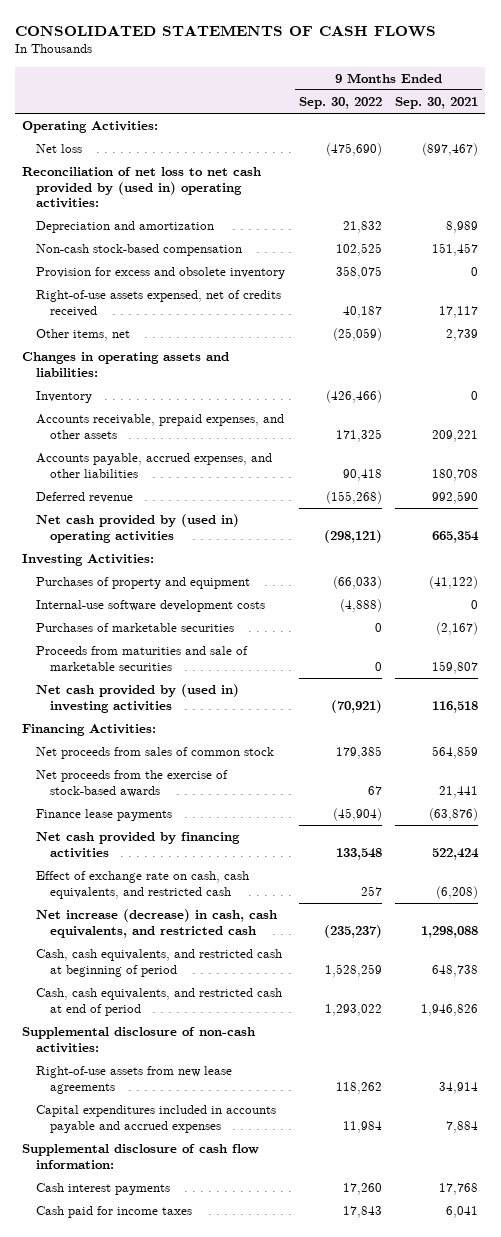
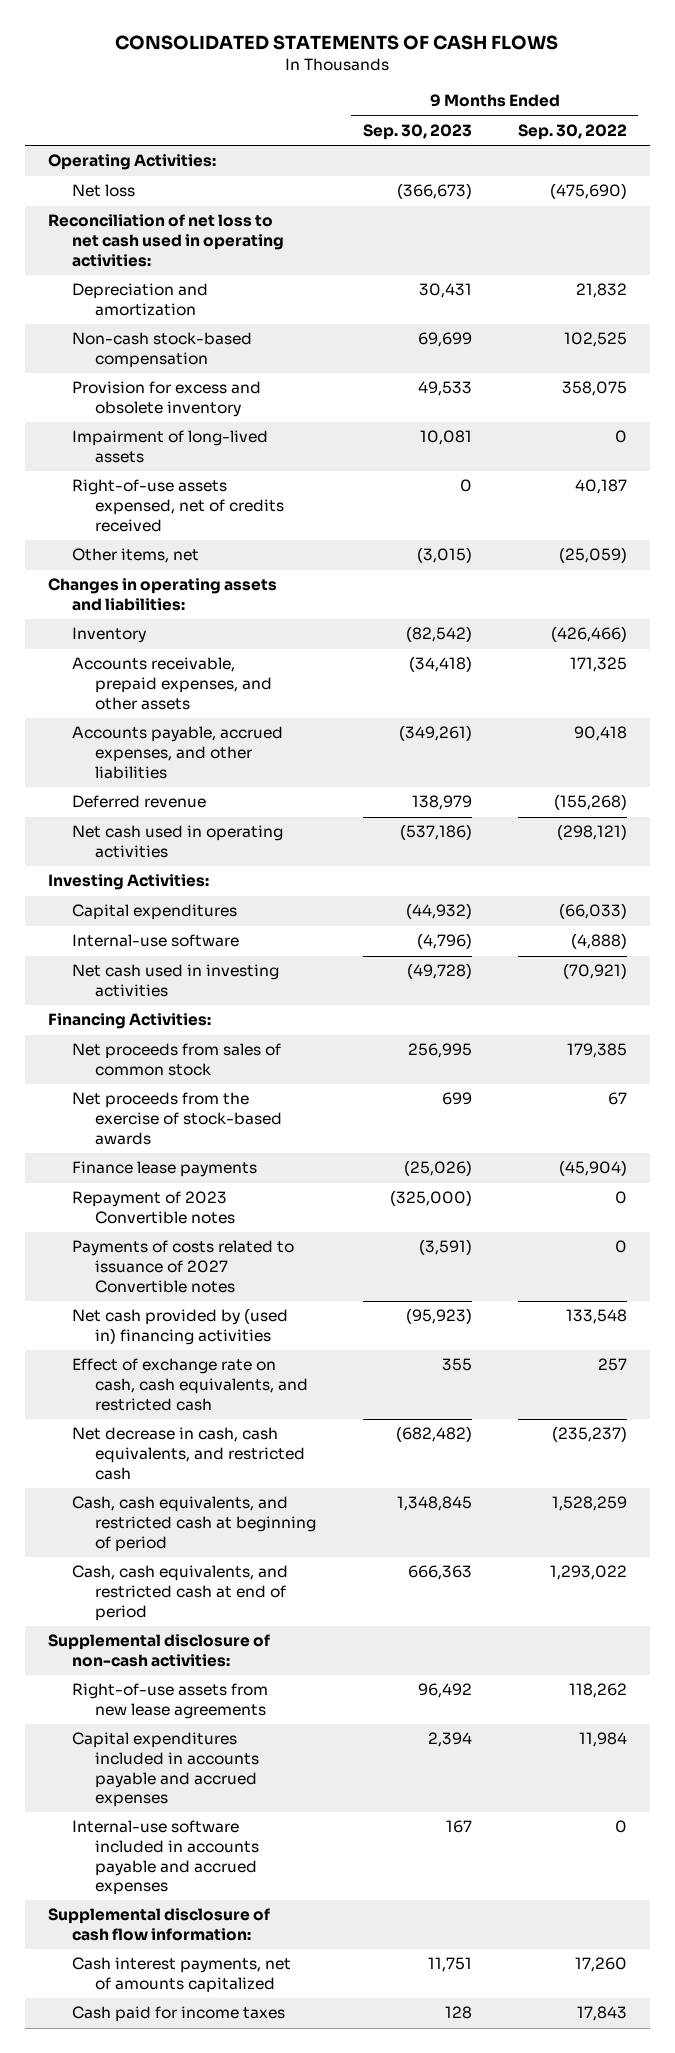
[395,96,479,109] Sep. 30, 2021 -> none
none -> [362,124,472,141] Sep. 30, 2023
[22,167,262,209] Reconciliation of net loss to net cash provided by (used in) operating activities: -> [48,214,284,267] Reconciliation of net loss to net cash used in operating activities:
none -> [71,430,268,464] Impairment of long-lived assets
[35,514,239,543] Net cash provided by (used in) operating activities -> [71,825,283,859] Net cash used in operating activities
[35,623,234,633] Purchases of marketable securities -> none
[35,646,248,671] Proceeds from maturities and sale of marketable securities -> none
[35,577,250,590] Purchases of property and equipment -> [71,904,237,921] Capital expenditures
[35,600,265,613] Internal-use software development costs -> [71,934,239,948] Internal-use software
[35,684,239,713] Net cash provided by (used in) investing activities -> [71,964,279,998] Net cash used in investing activities
none -> [71,1191,236,1225] Repayment of 2023 Convertible notes
none -> [71,1240,294,1293] Payments of costs related to issuance of 2027 Convertible notes
[35,832,240,858] Net cash provided by financing activities -> [71,1308,288,1346] Net cash provided by (used in) financing activities
[35,909,277,938] Net increase (decrease) in cash, cash equivalents, and restricted cash -> [71,1427,306,1480] Net decrease in cash, cash equivalents, and restricted cash
none -> [71,1820,260,1896] Internal-use software included in accounts payable and accrued expenses
[35,1183,170,1196] Cash interest payments -> [71,1957,291,1994] Cash interest payments, net of amounts capitalized

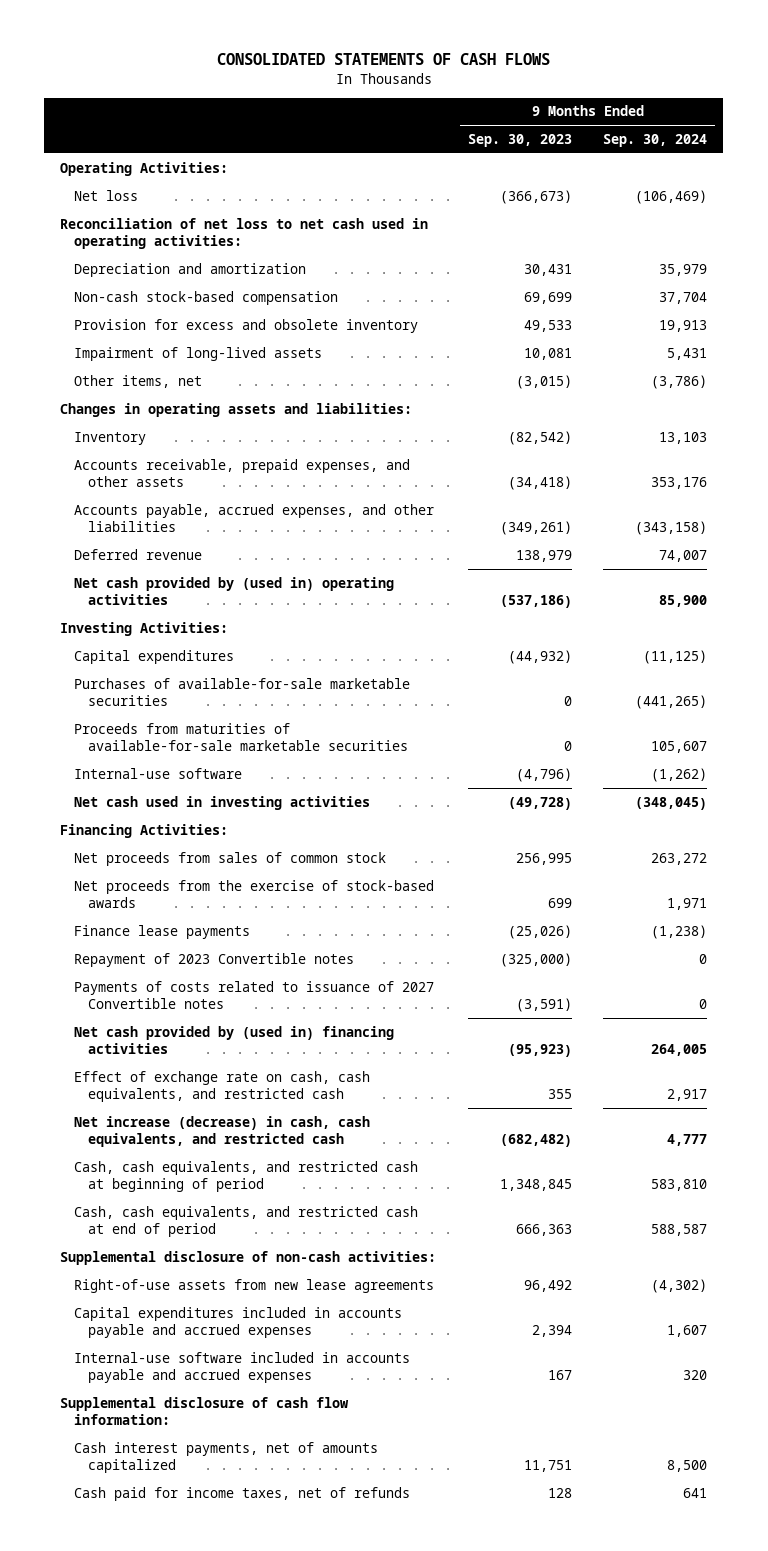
[517,124,627,141] Sep. 30, 2022 -> none
none -> [603,133,708,147] Sep. 30, 2024
[71,479,285,532] Right-of-use assets expensed, net of credits received -> none
[71,825,283,859] Net cash used in operating activities -> [73,576,394,606] Net cash provided by (used in) operating activities
none -> [73,677,410,707] Purchases of available-for-sale marketable securities
none -> [73,722,408,752] Proceeds from maturities of available-for-sale marketable securities
[71,1427,306,1480] Net decrease in cash, cash equivalents, and restricted cash -> [73,1115,370,1148] Net increase (decrease) in cash, cash equivalents, and restricted cash
[71,2006,285,2023] Cash paid for income taxes -> [73,1486,410,1501] Cash paid for income taxes, net of refunds

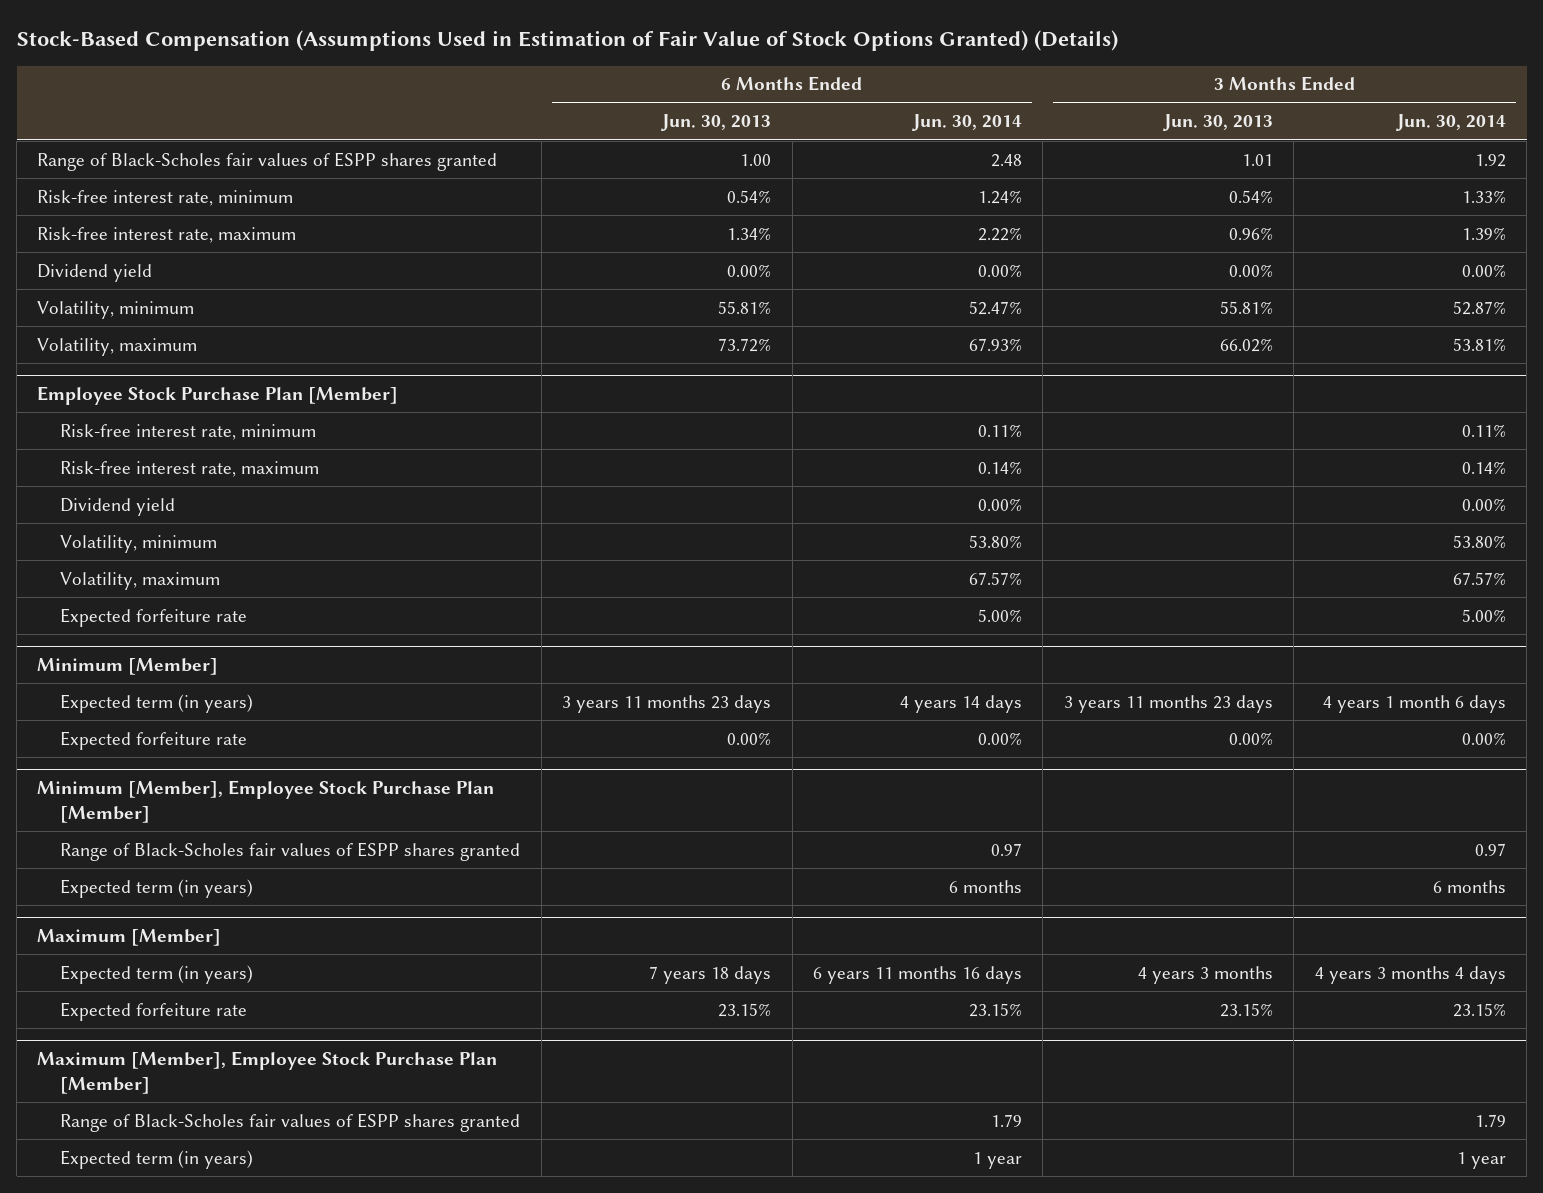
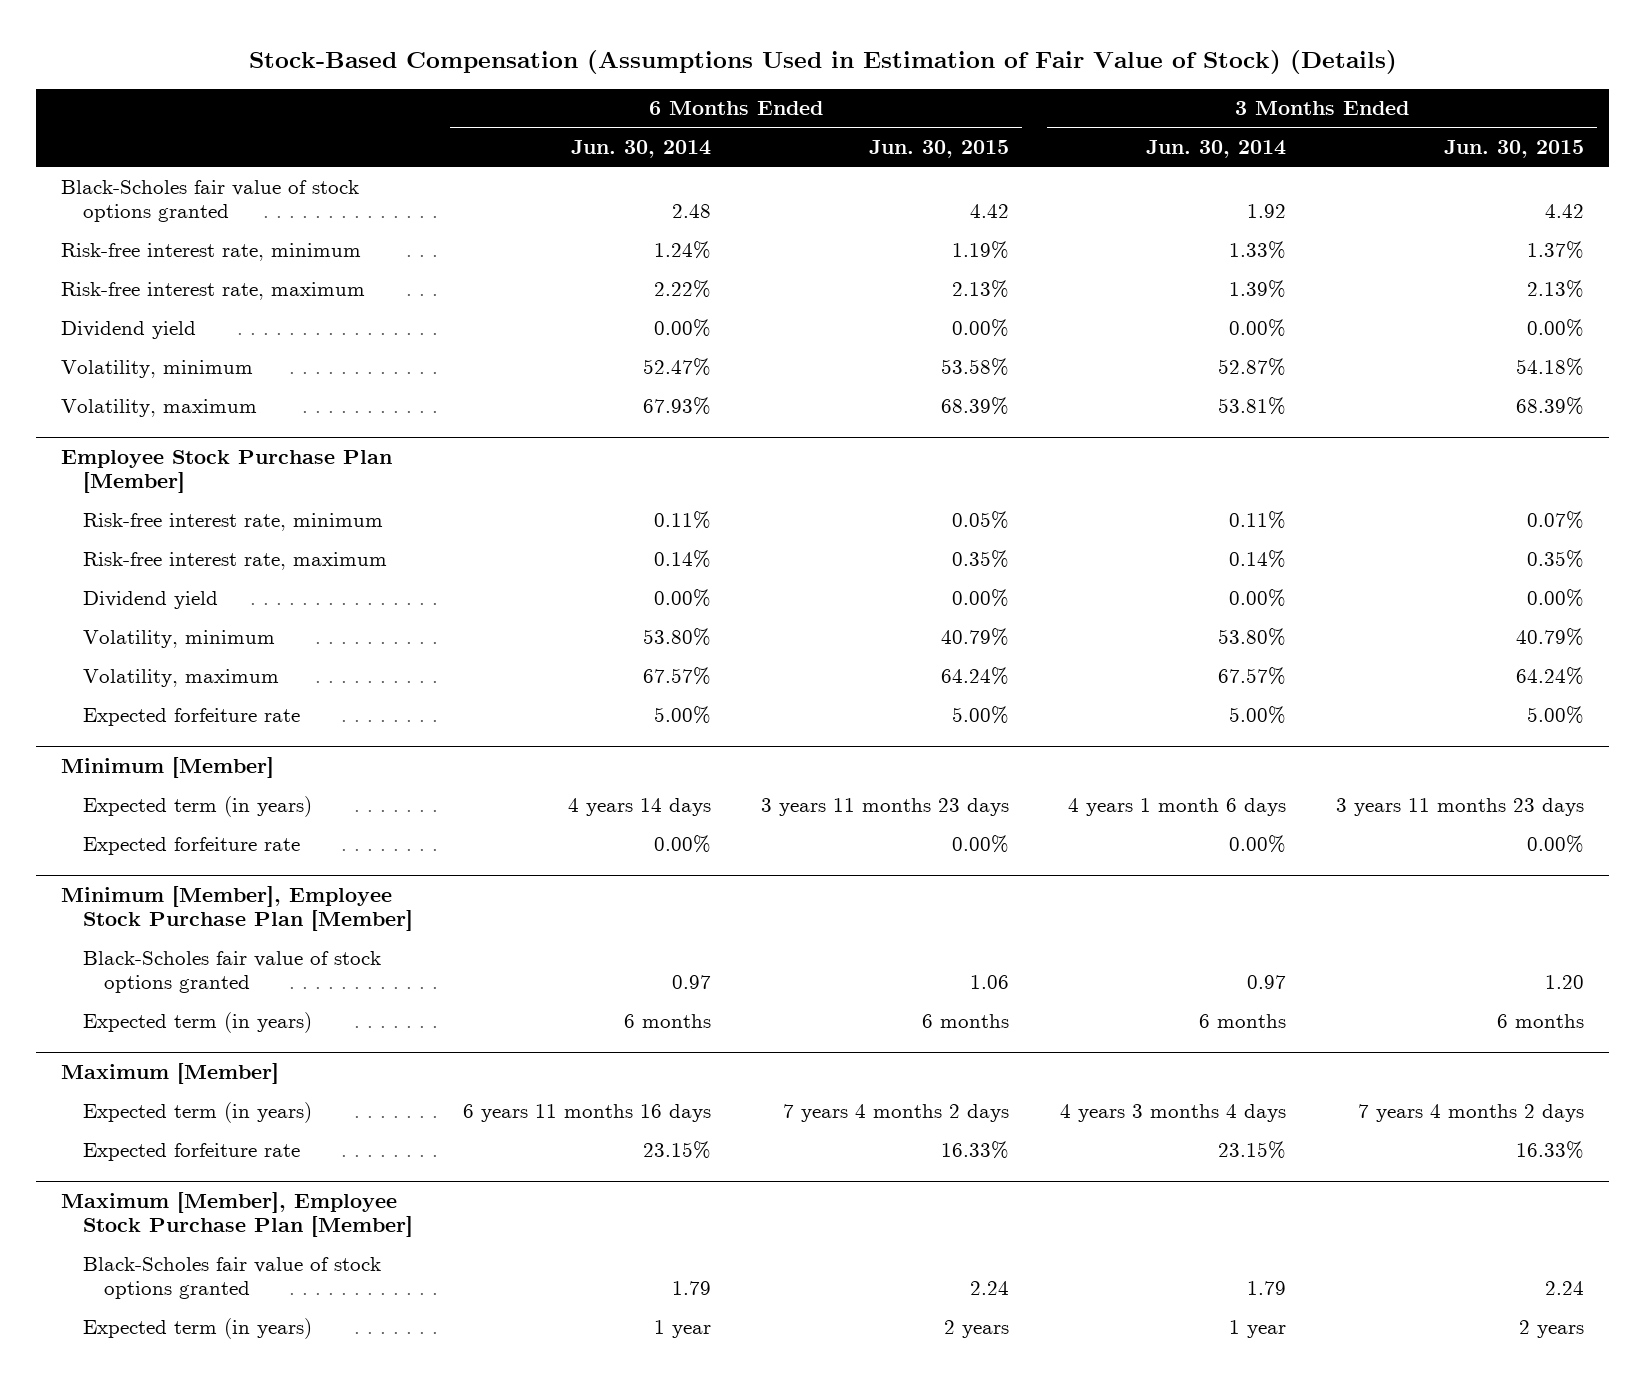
[16,30,1118,52] Stock-Based Compensation (Assumptions Used in Estimation of Fair Value of Stock Options Granted) (Details) -> [248,50,1397,75] Stock-Based Compensation (Assumptions Used in Estimation of Fair Value of Stock) (Details)
[661,114,772,132] Jun. 30, 2013 -> none
[1162,114,1273,132] Jun. 30, 2013 -> none
none -> [869,140,1010,159] Jun. 30, 2015
none -> [1444,140,1585,159] Jun. 30, 2015
[37,151,498,171] Range of Black-Scholes fair values of ESPP shares granted -> [61,179,360,222] Black-Scholes fair value of stock options granted
[60,841,521,861] Range of Black-Scholes fair values of ESPP shares granted -> [82,950,381,993] Black-Scholes fair value of stock options granted
[60,1112,521,1132] Range of Black-Scholes fair values of ESPP shares granted -> [82,1256,381,1299] Black-Scholes fair value of stock options granted

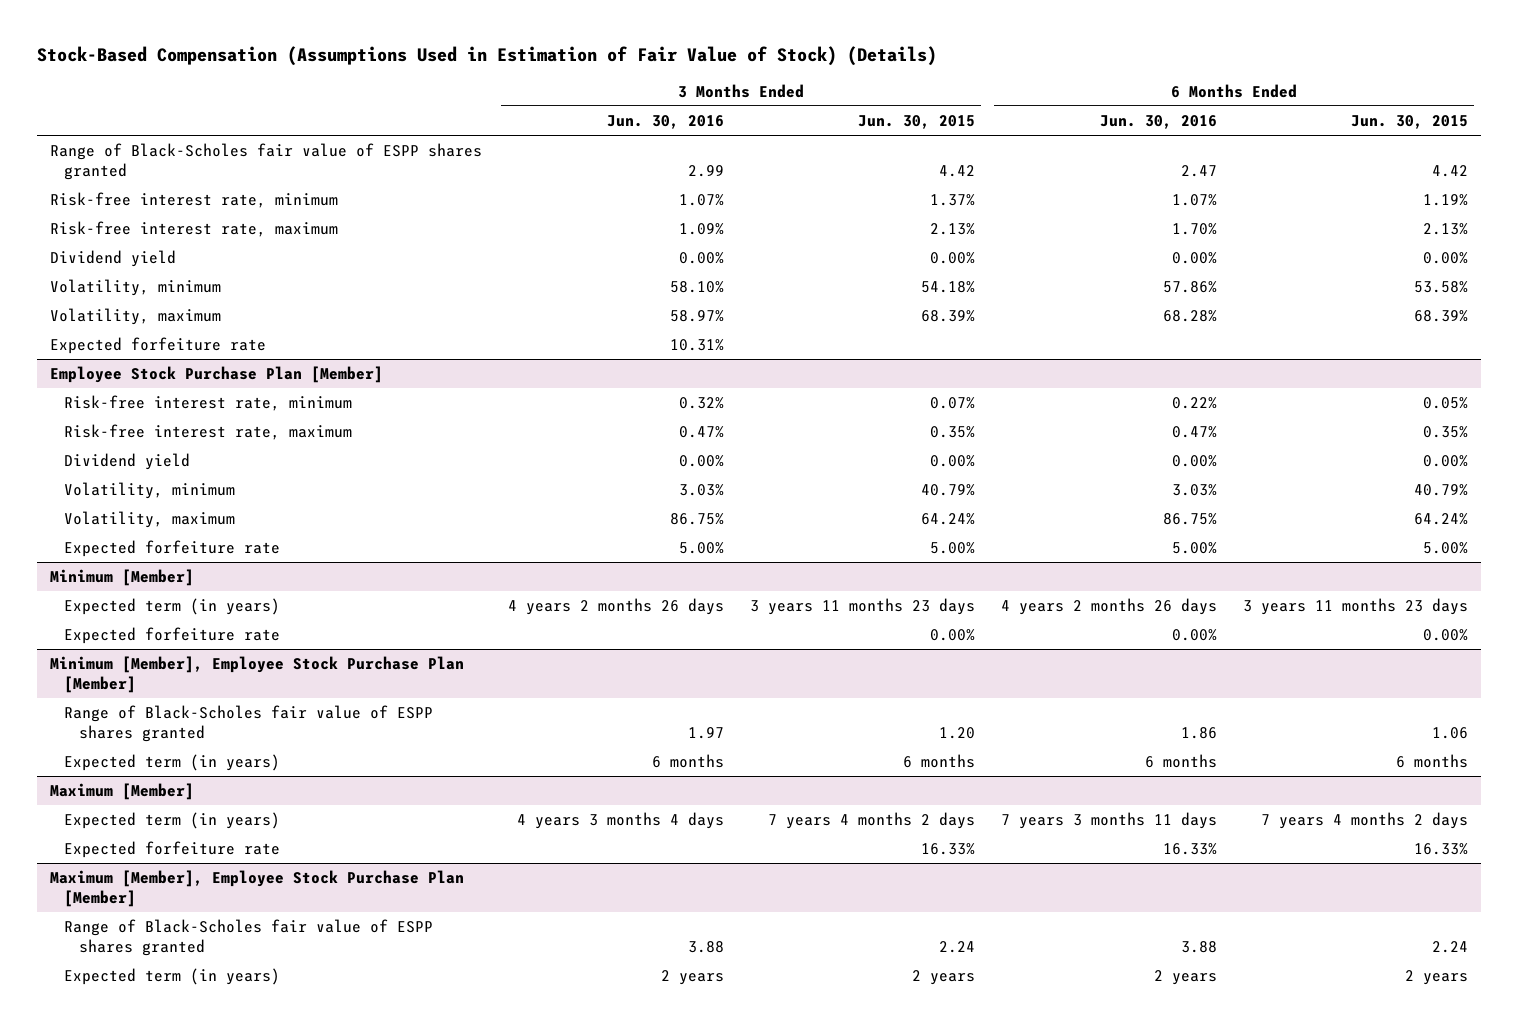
[570,140,711,159] Jun. 30, 2014 -> none
[1145,140,1286,159] Jun. 30, 2014 -> none
none -> [606,114,724,129] Jun. 30, 2016
none -> [1099,114,1217,129] Jun. 30, 2016
[61,179,360,222] Black-Scholes fair value of stock options granted -> [49,143,482,180] Range of Black-Scholes fair value of ESPP shares granted
none -> [49,337,266,355] Expected forfeiture rate
[82,950,381,993] Black-Scholes fair value of stock options granted -> [64,705,434,742] Range of Black-Scholes fair value of ESPP shares granted
[82,1256,381,1299] Black-Scholes fair value of stock options granted -> [64,919,434,956] Range of Black-Scholes fair value of ESPP shares granted

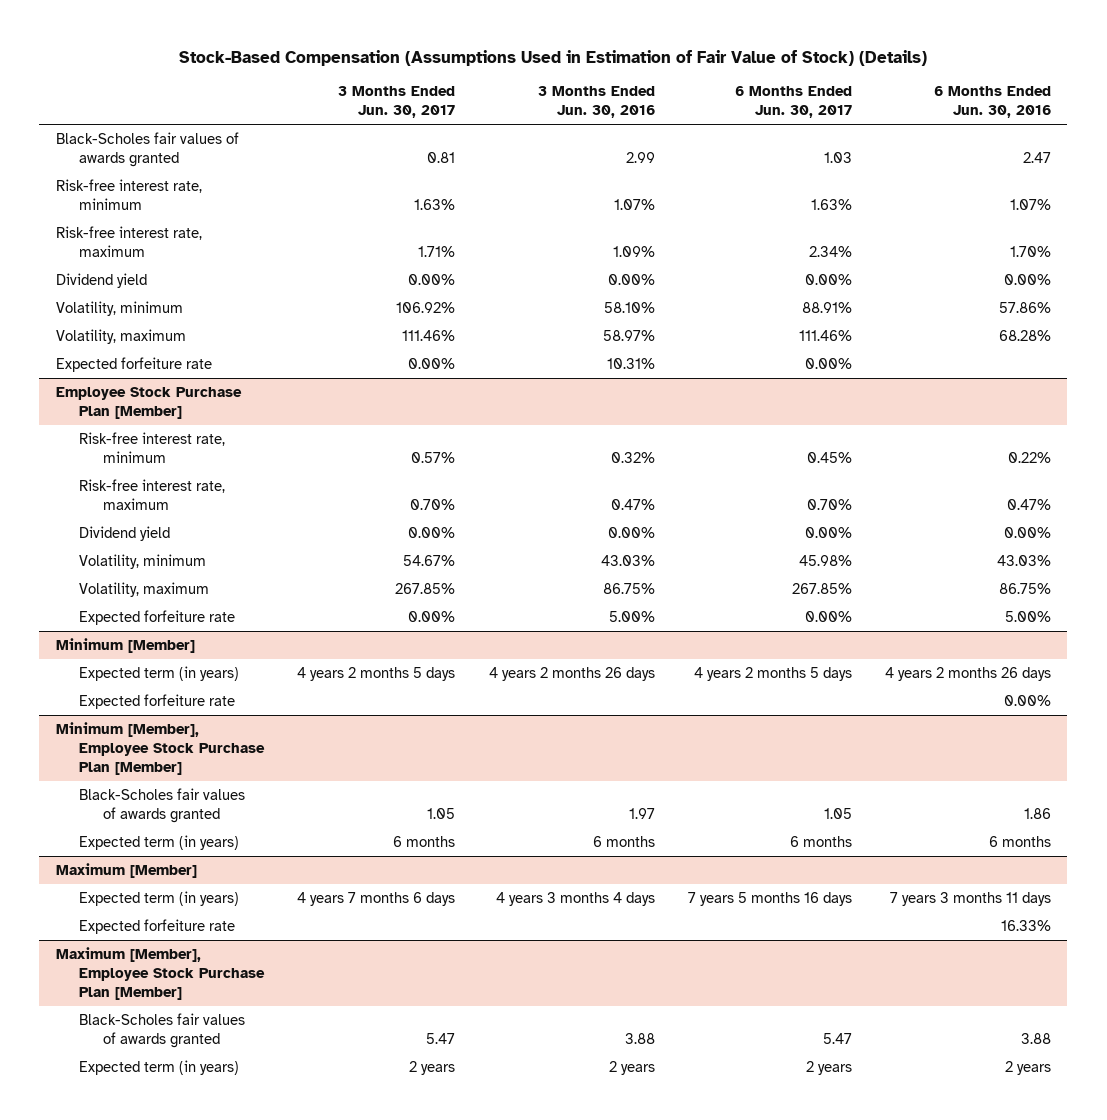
[857,114,975,129] Jun. 30, 2015 -> none
[1350,114,1468,129] Jun. 30, 2015 -> none
none -> [338,86,456,119] 3 Months Ended Jun. 30, 2017
none -> [734,86,852,119] 6 Months Ended Jun. 30, 2017
[49,143,482,180] Range of Black-Scholes fair value of ESPP shares granted -> [55,131,239,167] Black-Scholes fair values of awards granted
[678,484,724,497] 3.03% -> [600,554,655,566] 43.03%
[1171,484,1217,497] 3.03% -> [996,554,1051,566] 43.03%
[64,705,434,742] Range of Black-Scholes fair value of ESPP shares granted -> [79,787,246,823] Black-Scholes fair values of awards granted
[64,919,434,956] Range of Black-Scholes fair value of ESPP shares granted -> [79,1012,246,1048] Black-Scholes fair values of awards granted

